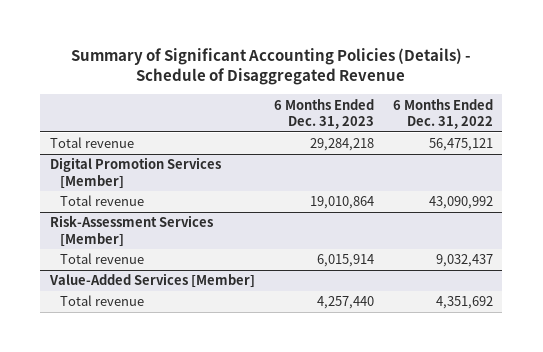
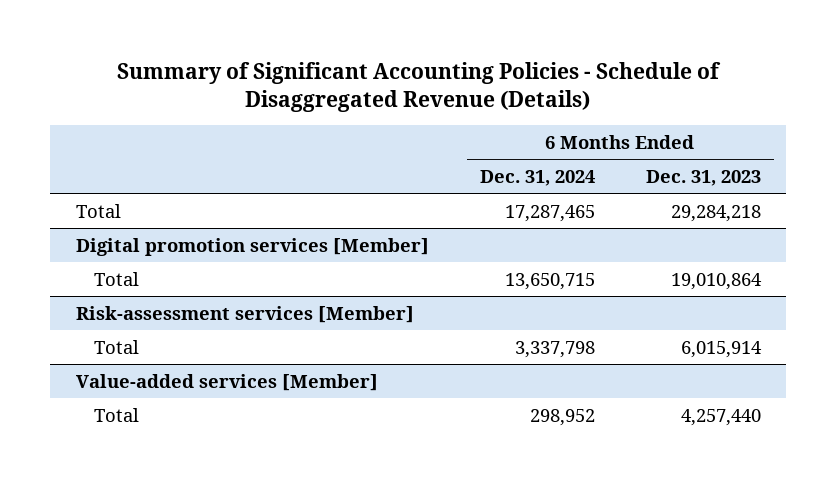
[71,47,472,86] Summary of Significant Accounting Policies (Details) - Schedule of Disaggregated Revenue -> [117,61,722,113] Summary of Significant Accounting Policies - Schedule of Disaggregated Revenue (Details)
[392,98,493,130] 6 Months Ended Dec. 31, 2022 -> none
none -> [479,169,595,186] Dec. 31, 2024
[49,137,134,149] Total revenue -> [75,203,121,218] Total
[49,157,221,189] Digital Promotion Services [Member] -> [75,237,429,256] Digital promotion services [Member]
[60,195,145,207] Total revenue -> [94,271,140,286] Total
[49,215,213,247] Risk-Assessment Services [Member] -> [75,305,414,323] Risk-assessment services [Member]
[60,253,145,265] Total revenue -> [94,339,140,354] Total
[48,273,255,289] Value-Added Services [Member] -> [75,373,378,391] Value-added services [Member]
[60,295,145,307] Total revenue -> [94,407,140,422] Total

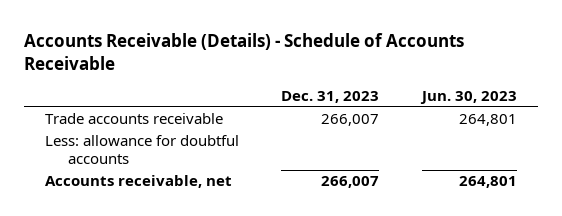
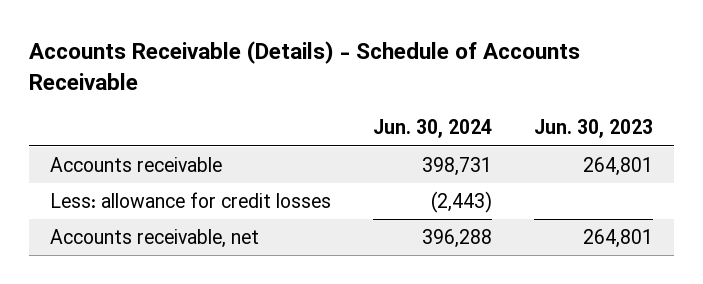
[281,90,380,103] Dec. 31, 2023 -> none
none -> [373,119,493,139] Jun. 30, 2024
[45,113,224,125] Trade accounts receivable -> [50,157,223,173] Accounts receivable
[45,135,240,165] Less: allowance for doubtful accounts -> [50,192,332,209] Less: allowance for credit losses

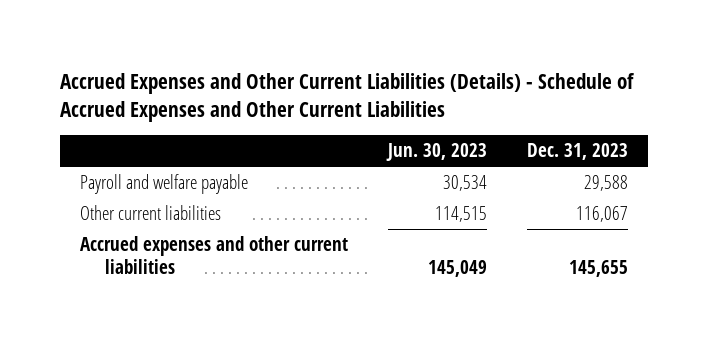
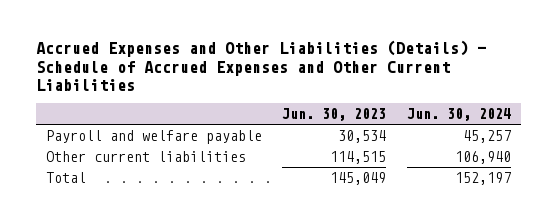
[59,72,635,123] Accrued Expenses and Other Current Liabilities (Details) - Schedule of Accrued Expenses and Other Current Liabilities -> [35,40,486,92] Accrued Expenses and Other Liabilities (Details) - Schedule of Accrued Expenses and Other Current Liabilities
[527,143,629,161] Dec. 31, 2023 -> none
none -> [406,108,511,122] Jun. 30, 2024
[79,235,348,275] Accrued expenses and other current liabilities -> [45,172,86,184] Total

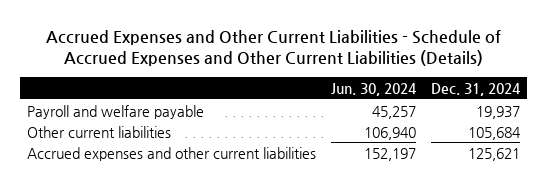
[35,40,486,92] Accrued Expenses and Other Liabilities (Details) - Schedule of Accrued Expenses and Other Current Liabilities -> [45,29,501,67] Accrued Expenses and Other Current Liabilities - Schedule of Accrued Expenses and Other Current Liabilities (Details)
[282,108,387,122] Jun. 30, 2023 -> none
none -> [430,82,521,96] Dec. 31, 2024
[45,172,86,184] Total -> [27,146,317,161] Accrued expenses and other current liabilities

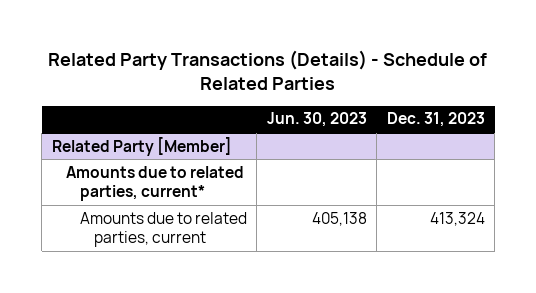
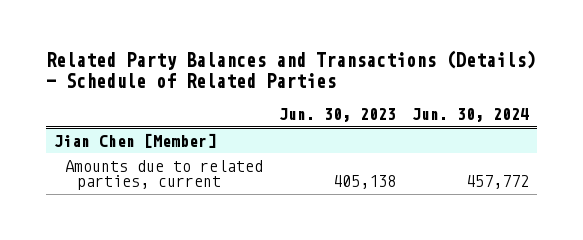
[48,49,488,91] Related Party Transactions (Details) - Schedule of Related Parties -> [46,50,537,89] Related Party Balances and Transactions (Details) - Schedule of Related Parties
[386,112,485,128] Dec. 31, 2023 -> none
none -> [412,108,530,123] Jun. 30, 2024
[65,165,244,202] Amounts due to related parties, current* -> none
[51,136,232,156] Related Party [Member] -> [54,132,217,148] Jian Chen [Member]

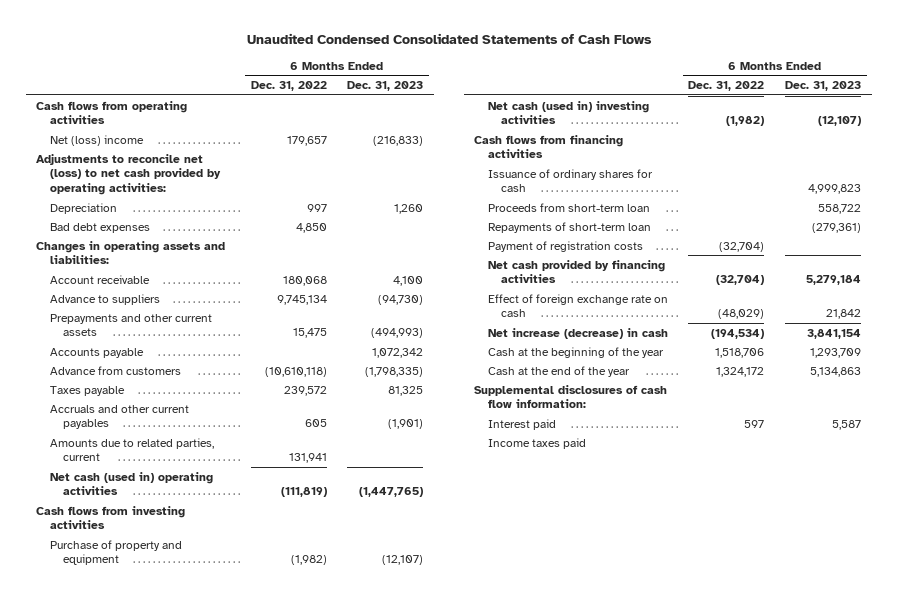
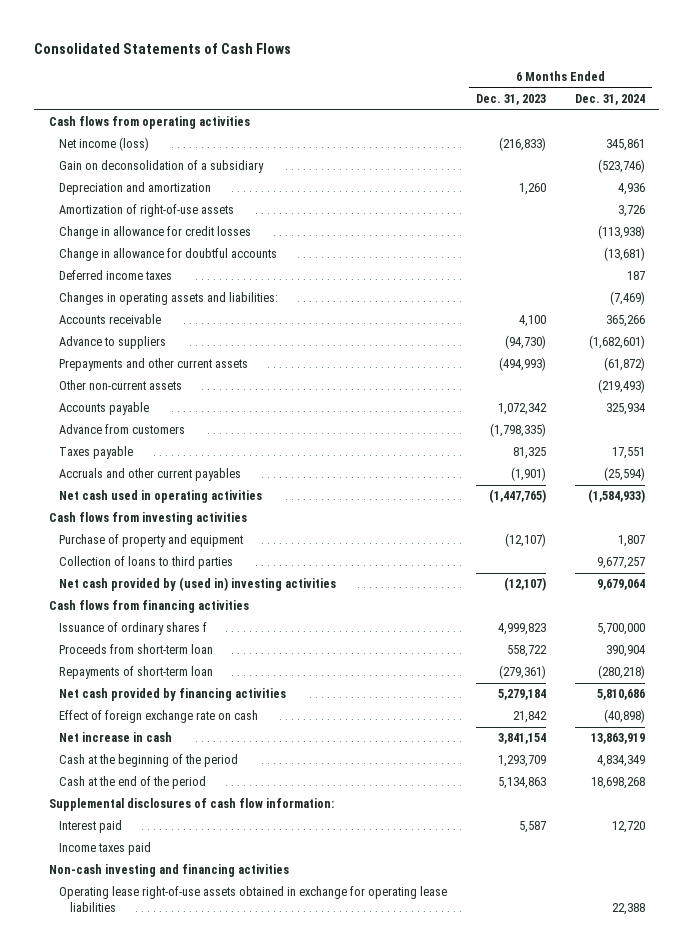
[246,33,652,45] Unaudited Condensed Consolidated Statements of Cash Flows -> [34,42,292,54] Consolidated Statements of Cash Flows
[250,80,327,91] Dec. 31, 2022 -> none
none -> [575,94,646,106] Dec. 31, 2024
[36,153,221,195] Adjustments to reconcile net (loss) to net cash provided by operating activities: -> none
[49,134,144,146] Net (loss) income -> [59,137,150,152] Net income (loss)
none -> [59,160,265,174] Gain on deconsolidation of a subsidiary
[49,202,117,214] Depreciation -> [59,182,212,196] Depreciation and amortization
none -> [59,204,235,218] Amortization of right-of-use assets
none -> [59,226,252,240] Change in allowance for credit losses
[49,222,150,233] Bad debt expenses -> [59,248,278,262] Change in allowance for doubtful accounts
none -> [59,270,173,281] Deferred income taxes
[49,274,150,284] Account receivable -> [59,314,162,325] Accounts receivable
none -> [59,380,183,391] Other non-current assets
[49,437,214,462] Amounts due to related parties, current -> none
[49,471,213,496] Net cash (used in) operating activities -> [59,490,263,504] Net cash used in operating activities
none -> [59,556,234,570] Collection of loans to third parties
[487,100,649,125] Net cash (used in) investing activities -> [59,577,337,592] Net cash provided by (used in) investing activities
[487,168,653,193] Issuance of ordinary shares for cash -> [59,622,208,636] Issuance of ordinary shares f
[487,240,643,252] Payment of registration costs -> none
[487,327,668,339] Net increase (decrease) in cash -> [59,732,173,743] Net increase in cash
[487,346,664,358] Cash at the beginning of the year -> [59,754,239,768] Cash at the beginning of the period
[487,365,630,377] Cash at the end of the year -> [59,776,207,790] Cash at the end of the period
none -> [48,864,289,878] Non-cash investing and financing activities
none -> [59,886,448,912] Operating lease right-of-use assets obtained in exchange for operating lease liabilities

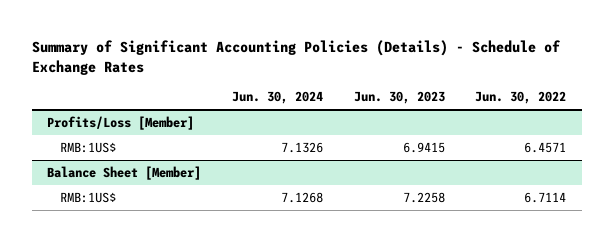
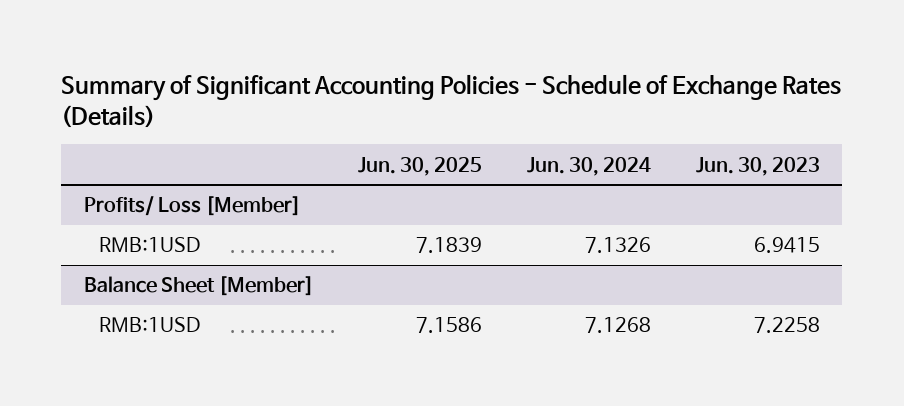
[32,39,562,75] Summary of Significant Accounting Policies (Details) - Schedule of Exchange Rates -> [61,73,842,129] Summary of Significant Accounting Policies - Schedule of Exchange Rates (Details)
[475,91,567,105] Jun. 30, 2022 -> none
none -> [358,156,483,176] Jun. 30, 2025
[47,115,195,130] Profits/Loss [Member] -> [83,196,301,217] Profits/ Loss [Member]
[60,141,117,153] RMB:1US$ -> [98,237,200,253] RMB:1USD
[60,191,117,203] RMB:1US$ -> [98,317,200,333] RMB:1USD

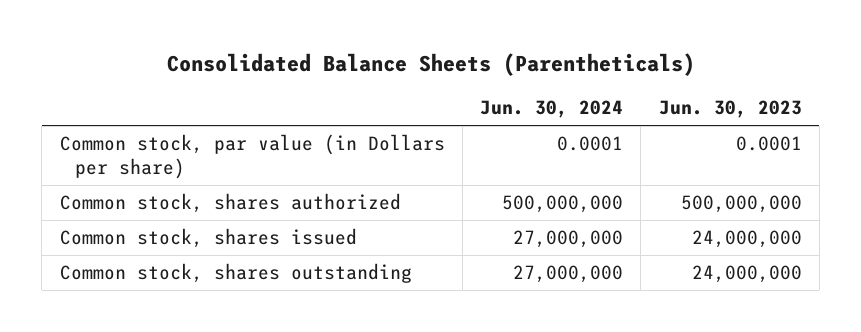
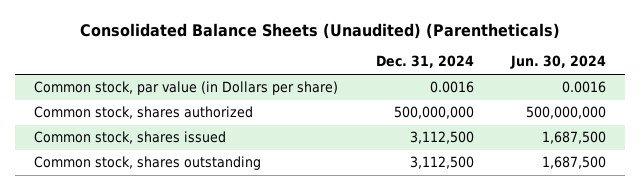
[166,53,695,77] Consolidated Balance Sheets (Parentheticals) -> [80,22,561,39] Consolidated Balance Sheets (Unaudited) (Parentheticals)
[658,100,802,119] Jun. 30, 2023 -> none
none -> [375,55,474,69] Dec. 31, 2024
[557,136,624,152] 0.0001 -> [562,81,607,94] 0.0016
[513,230,624,249] 27,000,000 -> [542,131,607,145] 1,687,500
[513,265,624,284] 27,000,000 -> [542,156,607,170] 1,687,500

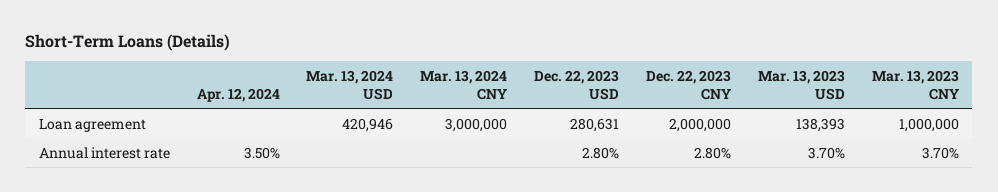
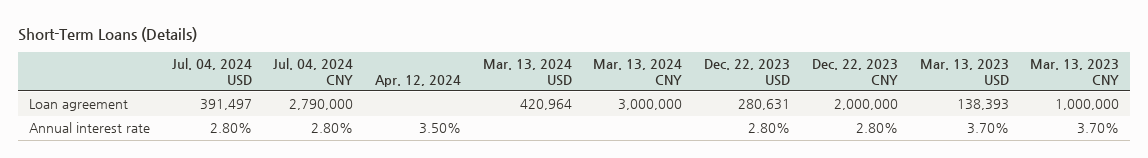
none -> [171,58,252,86] Jul. 04, 2024 USD
none -> [273,58,354,85] Jul. 04, 2024 CNY
[342,117,394,132] 420,946 -> [519,99,572,111] 420,964

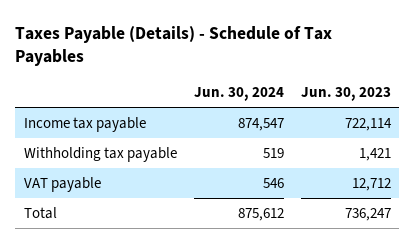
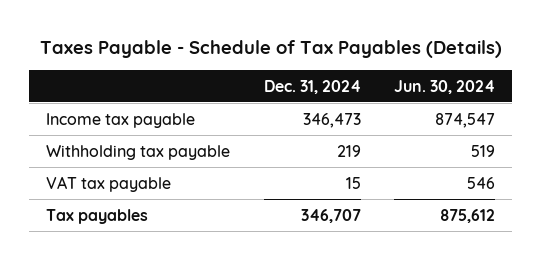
[15,25,333,67] Taxes Payable (Details) - Schedule of Tax Payables -> [39,40,502,59] Taxes Payable - Schedule of Tax Payables (Details)
[300,87,391,102] Jun. 30, 2023 -> none
none -> [263,79,361,94] Dec. 31, 2024
[23,176,101,192] VAT payable -> [46,175,172,192] VAT tax payable
[23,206,57,219] Total -> [46,208,149,224] Tax payables

